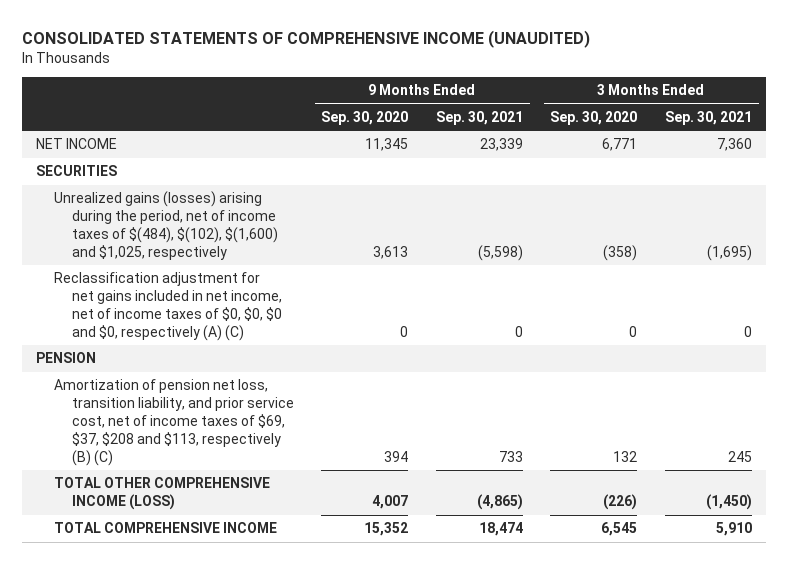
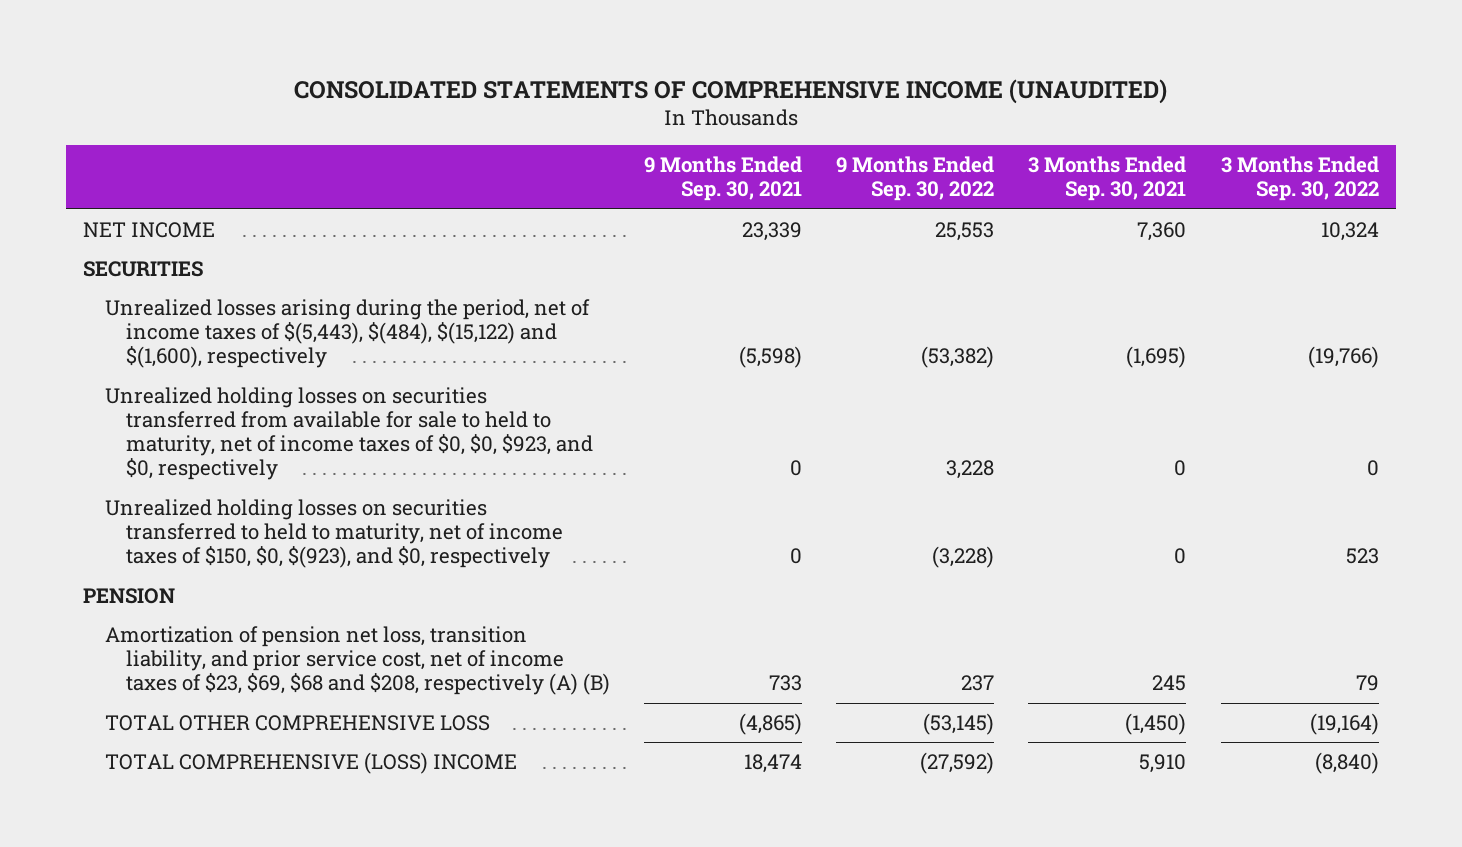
[321,111,409,126] Sep. 30, 2020 -> none
[550,111,638,126] Sep. 30, 2020 -> none
none -> [836,156,995,202] 9 Months Ended Sep. 30, 2022
none -> [1220,156,1379,202] 3 Months Ended Sep. 30, 2022
[54,272,282,342] Reclassification adjustment for net gains included in net income, net of income taxes of $0, $0, $0 and $0, respectively (A) (C) -> none
[54,191,278,261] Unrealized gains (losses) arising during the period, net of income taxes of $(484), $(102), $(1,600) and $1,025, respectively -> [104,298,590,369] Unrealized losses arising during the period, net of income taxes of $(5,443), $(484), $(15,122) and $(1,600), respectively
none -> [104,386,594,481] Unrealized holding losses on securities transferred from available for sale to held to maturity, net of income taxes of $0, $0, $923, and $0, respectively
none -> [104,498,564,569] Unrealized holding losses on securities transferred to held to maturity, net of income taxes of $150, $0, $(923), and $0, respectively
[54,379,294,466] Amortization of pension net loss, transition liability, and prior service cost, net of income taxes of $69, $37, $208 and $113, respectively (B) (C) -> [104,625,611,696] Amortization of pension net loss, transition liability, and prior service cost, net of income taxes of $23, $69, $68 and $208, respectively (A) (B)
[54,477,271,511] TOTAL OTHER COMPREHENSIVE INCOME (LOSS) -> [104,714,490,731] TOTAL OTHER COMPREHENSIVE LOSS
[54,522,278,534] TOTAL COMPREHENSIVE INCOME -> [104,751,517,774] TOTAL COMPREHENSIVE (LOSS) INCOME

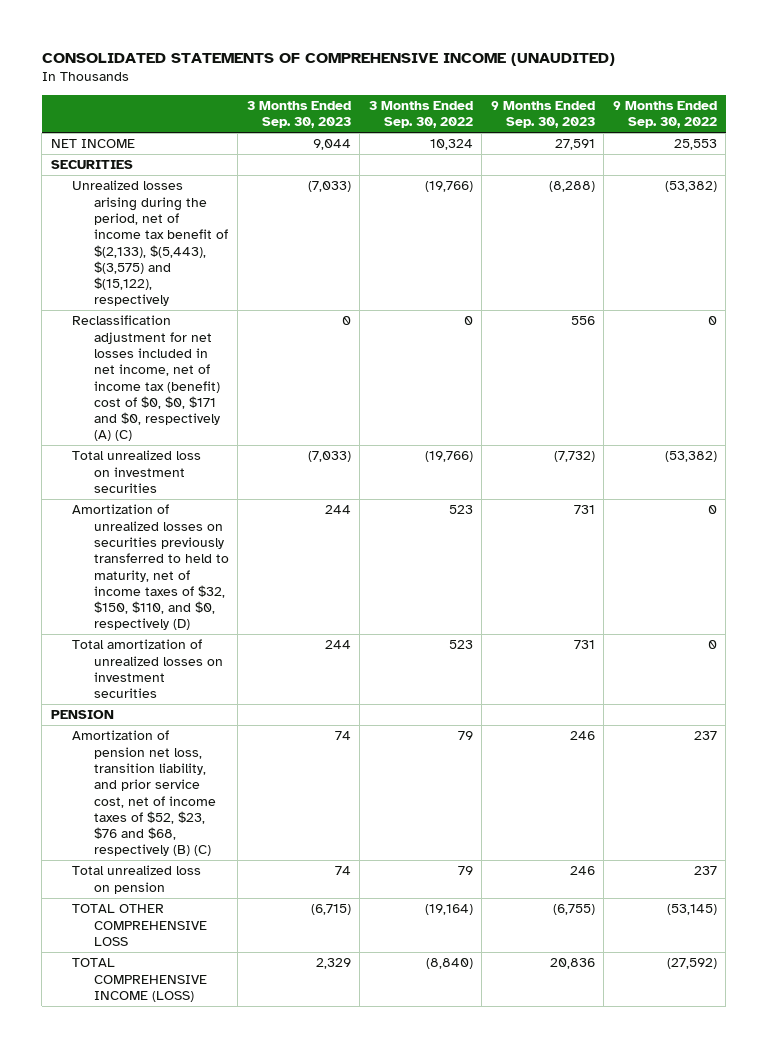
[644,156,803,202] 9 Months Ended Sep. 30, 2021 -> none
[1028,156,1187,202] 3 Months Ended Sep. 30, 2021 -> none
none -> [246,100,351,129] 3 Months Ended Sep. 30, 2023
none -> [490,100,595,129] 9 Months Ended Sep. 30, 2023
[104,386,594,481] Unrealized holding losses on securities transferred from available for sale to held to maturity, net of income taxes of $0, $0, $923, and $0, respectively -> none
[104,298,590,369] Unrealized losses arising during the period, net of income taxes of $(5,443), $(484), $(15,122) and $(1,600), respectively -> [72,180,228,307] Unrealized losses arising during the period, net of income tax benefit of $(2,133), $(5,443), $(3,575) and $(15,122), respectively
none -> [72,315,220,442] Reclassification adjustment for net losses included in net income, net of income tax (benefit) cost of $0, $0, $171 and $0, respectively (A) (C)
none -> [72,450,202,493] Total unrealized loss on investment securities
[104,498,564,569] Unrealized holding losses on securities transferred to held to maturity, net of income taxes of $150, $0, $(923), and $0, respectively -> [72,504,229,631] Amortization of unrealized losses on securities previously transferred to held to maturity, net of income taxes of $32, $150, $110, and $0, respectively (D)
[932,546,995,569] (3,228) -> [707,505,717,515] 0
none -> [72,639,223,699] Total amortization of unrealized losses on investment securities
[104,625,611,696] Amortization of pension net loss, transition liability, and prior service cost, net of income taxes of $23, $69, $68 and $208, respectively (A) (B) -> [72,730,216,857] Amortization of pension net loss, transition liability, and prior service cost, net of income taxes of $52, $23, $76 and $68, respectively (B) (C)
none -> [72,865,202,894] Total unrealized loss on pension
[104,751,517,774] TOTAL COMPREHENSIVE (LOSS) INCOME -> [72,958,207,1002] TOTAL COMPREHENSIVE INCOME (LOSS)

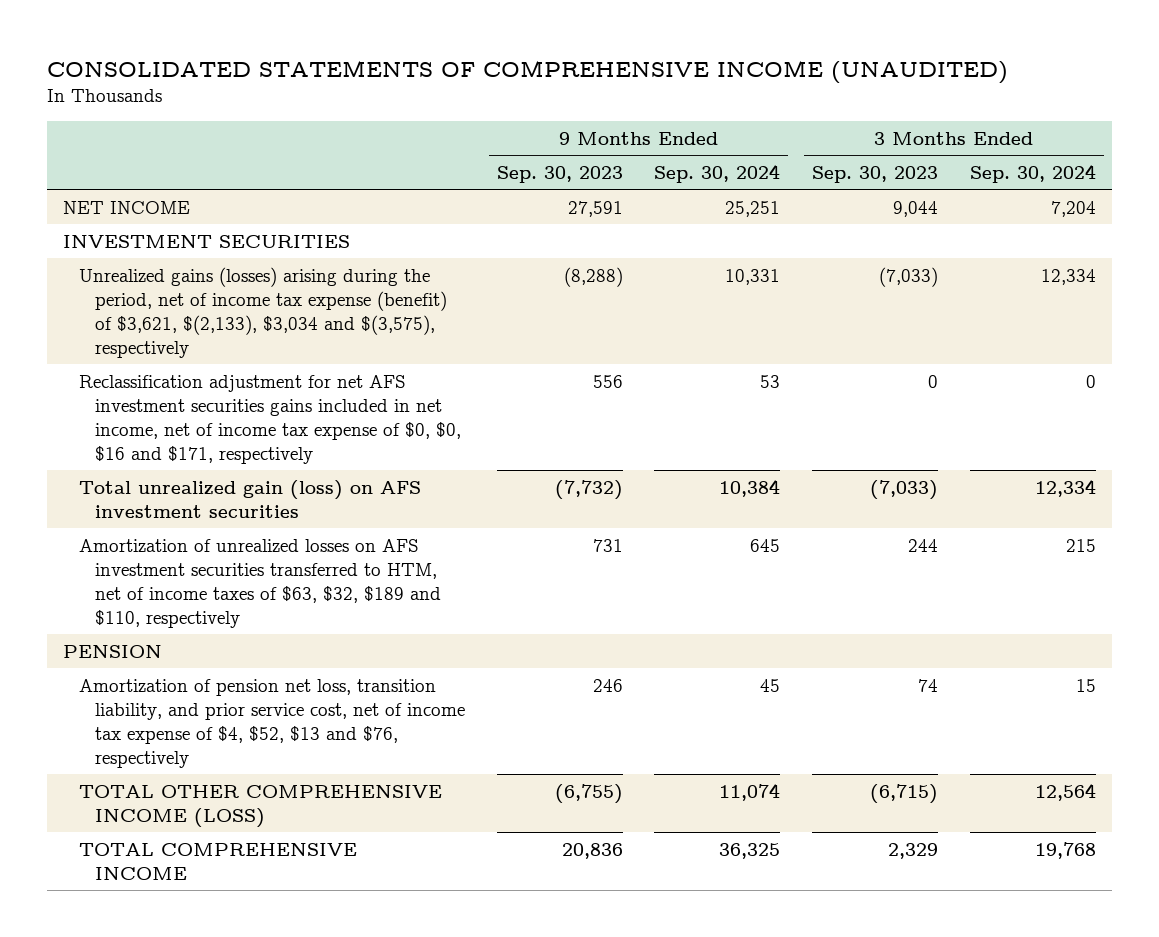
[368,100,473,129] 3 Months Ended Sep. 30, 2022 -> none
[612,100,717,129] 9 Months Ended Sep. 30, 2022 -> none
none -> [654,163,781,183] Sep. 30, 2024
none -> [969,163,1096,183] Sep. 30, 2024
[72,639,223,699] Total amortization of unrealized losses on investment securities -> none
[50,160,133,170] SECURITIES -> [62,234,350,248] INVESTMENT SECURITIES
[72,180,228,307] Unrealized losses arising during the period, net of income tax benefit of $(2,133), $(5,443), $(3,575) and $(15,122), respectively -> [78,266,447,358] Unrealized gains (losses) arising during the period, net of income tax expense (benefit) of $3,621, $(2,133), $3,034 and $(3,575), respectively
[72,315,220,442] Reclassification adjustment for net losses included in net income, net of income tax (benefit) cost of $0, $0, $171 and $0, respectively (A) (C) -> [78,374,461,464] Reclassification adjustment for net AFS investment securities gains included in net income, net of income tax expense of $0, $0, $16 and $171, respectively
[72,450,202,493] Total unrealized loss on investment securities -> [78,479,421,518] Total unrealized gain (loss) on AFS investment securities
[72,504,229,631] Amortization of unrealized losses on securities previously transferred to held to maturity, net of income taxes of $32, $150, $110, and $0, respectively (D) -> [78,538,441,628] Amortization of unrealized losses on AFS investment securities transferred to HTM, net of income taxes of $63, $32, $189 and $110, respectively
[72,865,202,894] Total unrealized loss on pension -> none
[72,730,216,857] Amortization of pension net loss, transition liability, and prior service cost, net of income taxes of $52, $23, $76 and $68, respectively (B) (C) -> [78,678,465,768] Amortization of pension net loss, transition liability, and prior service cost, net of income tax expense of $4, $52, $13 and $76, respectively
[72,904,207,946] TOTAL OTHER COMPREHENSIVE LOSS -> [78,784,442,828] TOTAL OTHER COMPREHENSIVE INCOME (LOSS)
[72,958,207,1002] TOTAL COMPREHENSIVE INCOME (LOSS) -> [78,842,357,880] TOTAL COMPREHENSIVE INCOME

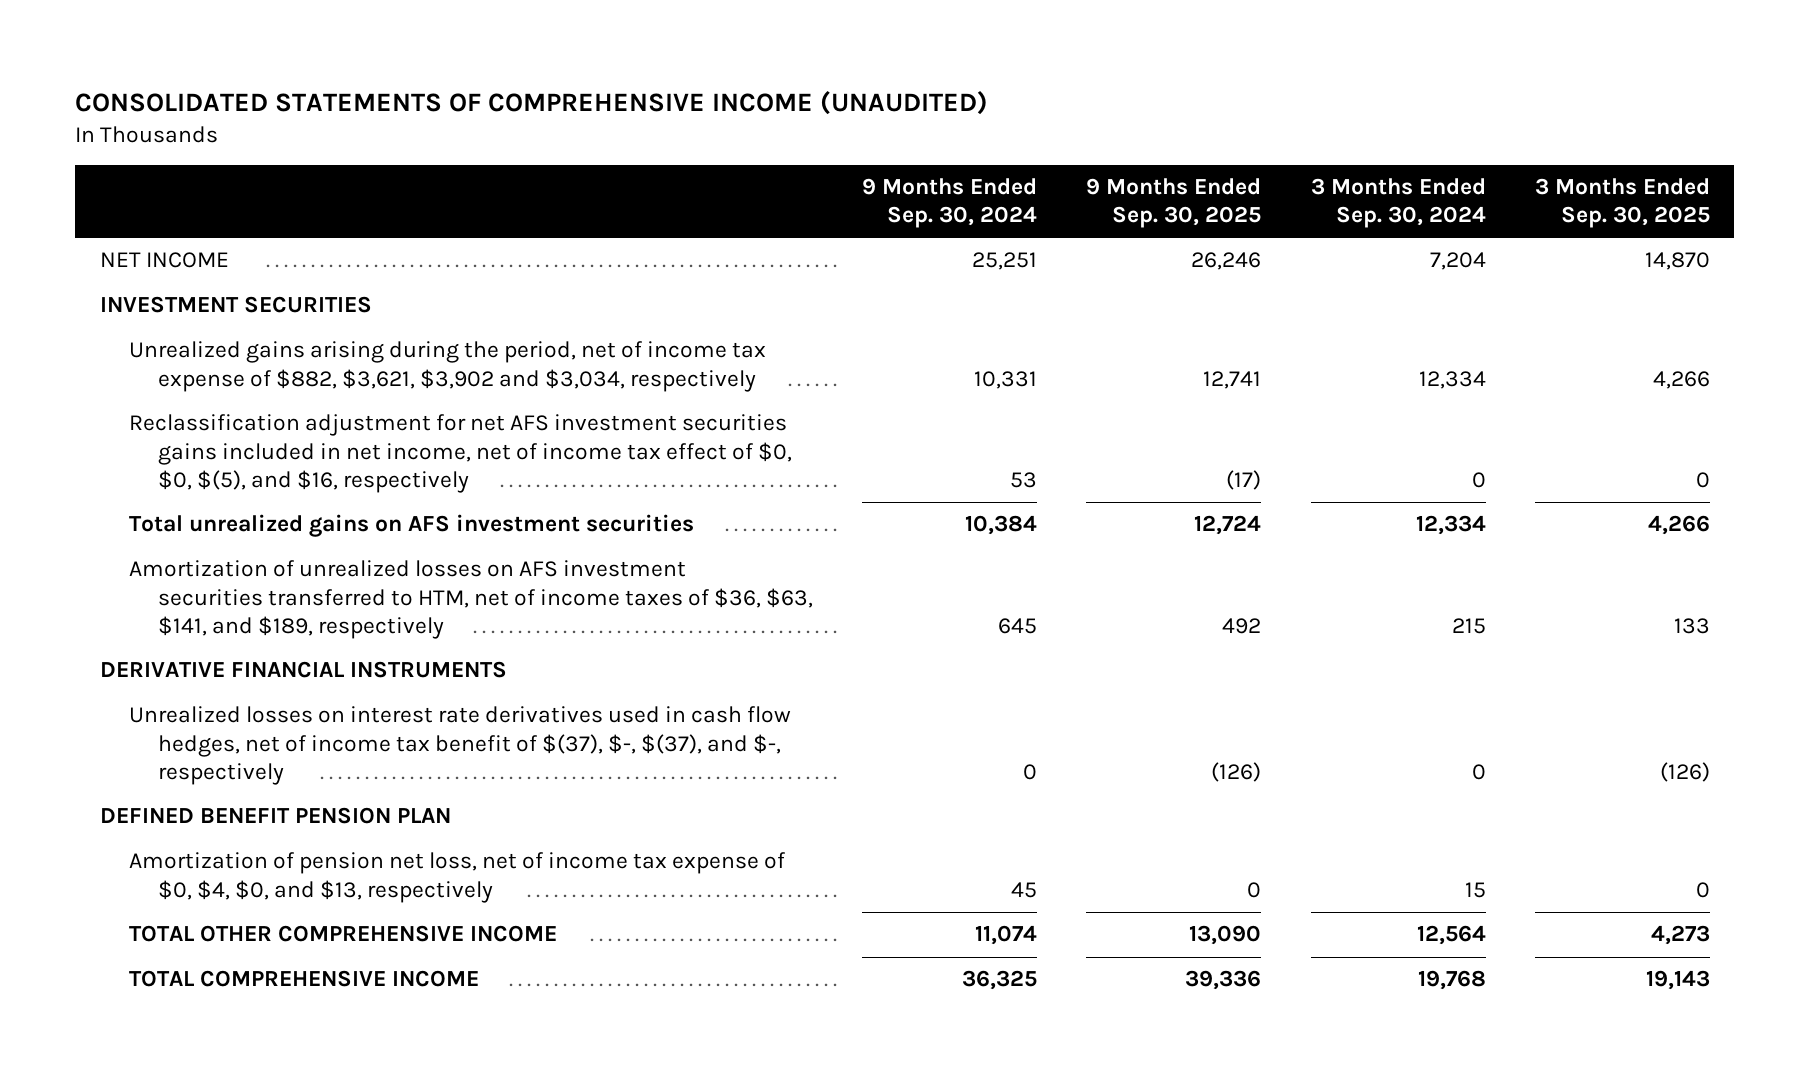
[496,165,623,183] Sep. 30, 2023 -> none
[812,165,939,183] Sep. 30, 2023 -> none
none -> [1086,178,1262,229] 9 Months Ended Sep. 30, 2025
none -> [1534,178,1710,229] 3 Months Ended Sep. 30, 2025
[78,266,447,358] Unrealized gains (losses) arising during the period, net of income tax expense (benefit) of $3,621, $(2,133), $3,034 and $(3,575), respectively -> [128,341,766,392] Unrealized gains arising during the period, net of income tax expense of $882, $3,621, $3,902 and $3,034, respectively
[78,374,461,464] Reclassification adjustment for net AFS investment securities gains included in net income, net of income tax expense of $0, $0, $16 and $171, respectively -> [128,414,792,494] Reclassification adjustment for net AFS investment securities gains included in net income, net of income tax effect of $0, $0, $(5), and $16, respectively
[78,479,421,518] Total unrealized gain (loss) on AFS investment securities -> [128,514,694,538] Total unrealized gains on AFS investment securities
[78,538,441,628] Amortization of unrealized losses on AFS investment securities transferred to HTM, net of income taxes of $63, $32, $189 and $110, respectively -> [128,560,813,640] Amortization of unrealized losses on AFS investment securities transferred to HTM, net of income taxes of $36, $63, $141, and $189, respectively
none -> [100,661,508,679] DERIVATIVE FINANCIAL INSTRUMENTS
none -> [128,706,791,786] Unrealized losses on interest rate derivatives used in cash flow hedges, net of income tax benefit of $(37), $-, $(37), and $-, respectively
[62,644,162,658] PENSION -> [100,807,452,825] DEFINED BENEFIT PENSION PLAN
[78,678,465,768] Amortization of pension net loss, transition liability, and prior service cost, net of income tax expense of $4, $52, $13 and $76, respectively -> [128,852,785,903] Amortization of pension net loss, net of income tax expense of $0, $4, $0, and $13, respectively
[78,784,442,828] TOTAL OTHER COMPREHENSIVE INCOME (LOSS) -> [128,925,557,943] TOTAL OTHER COMPREHENSIVE INCOME

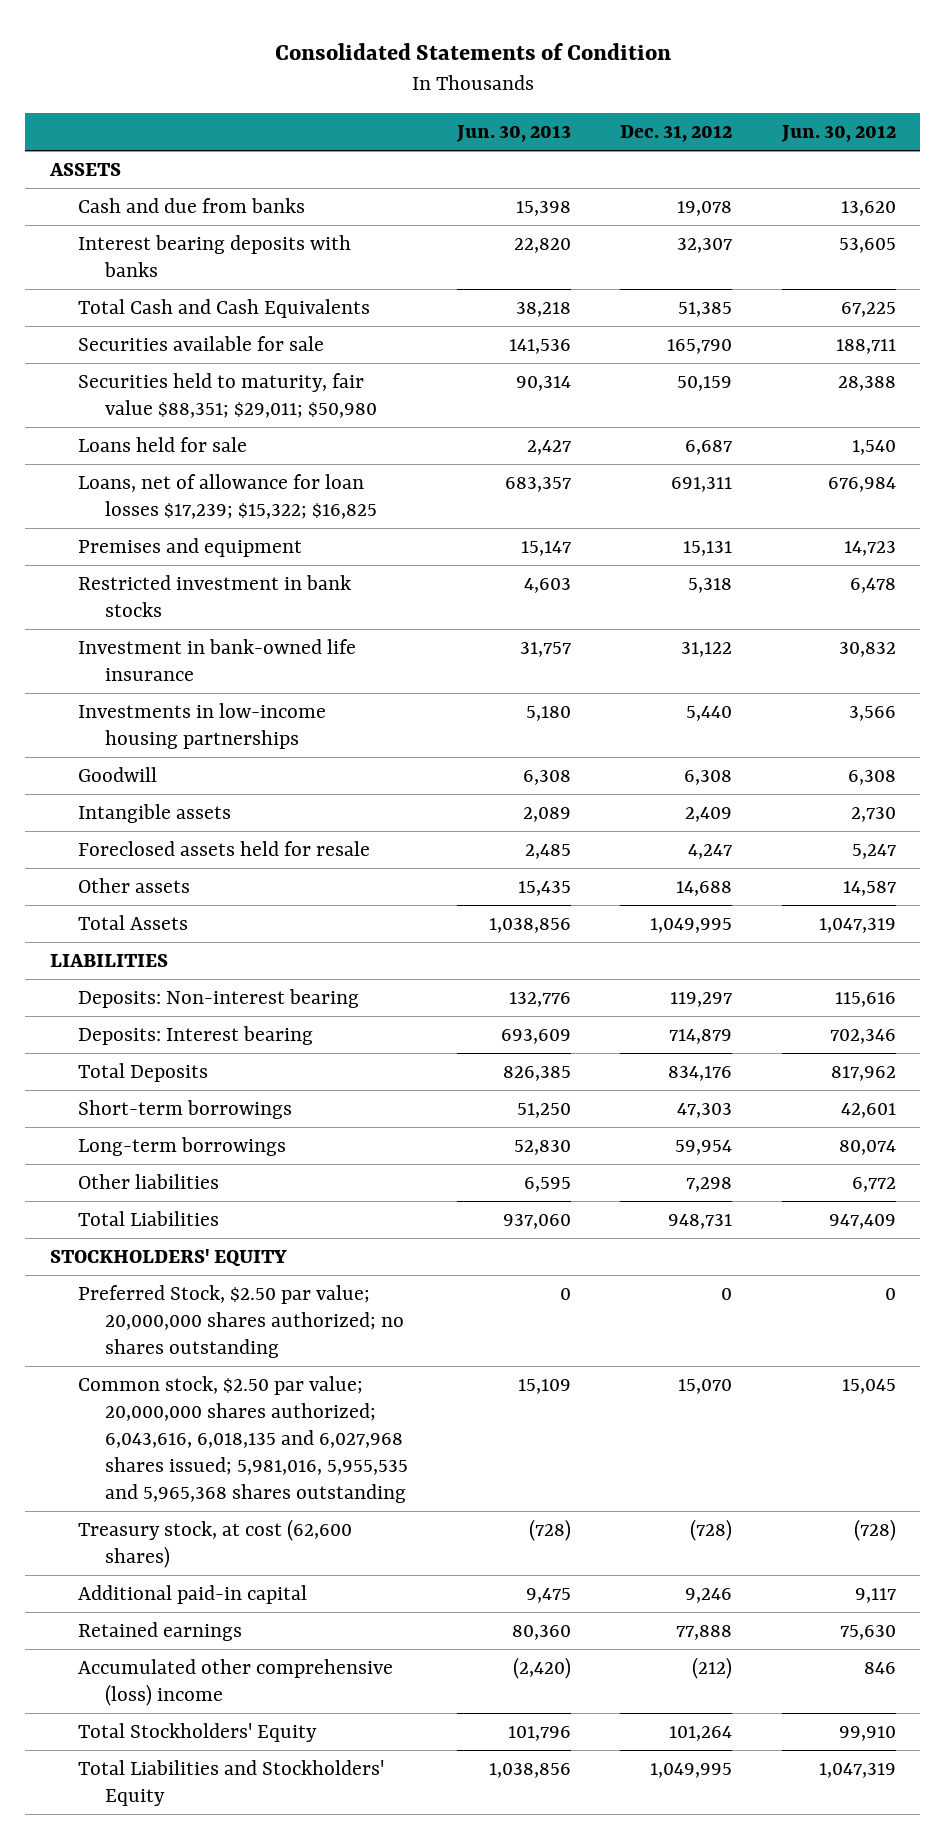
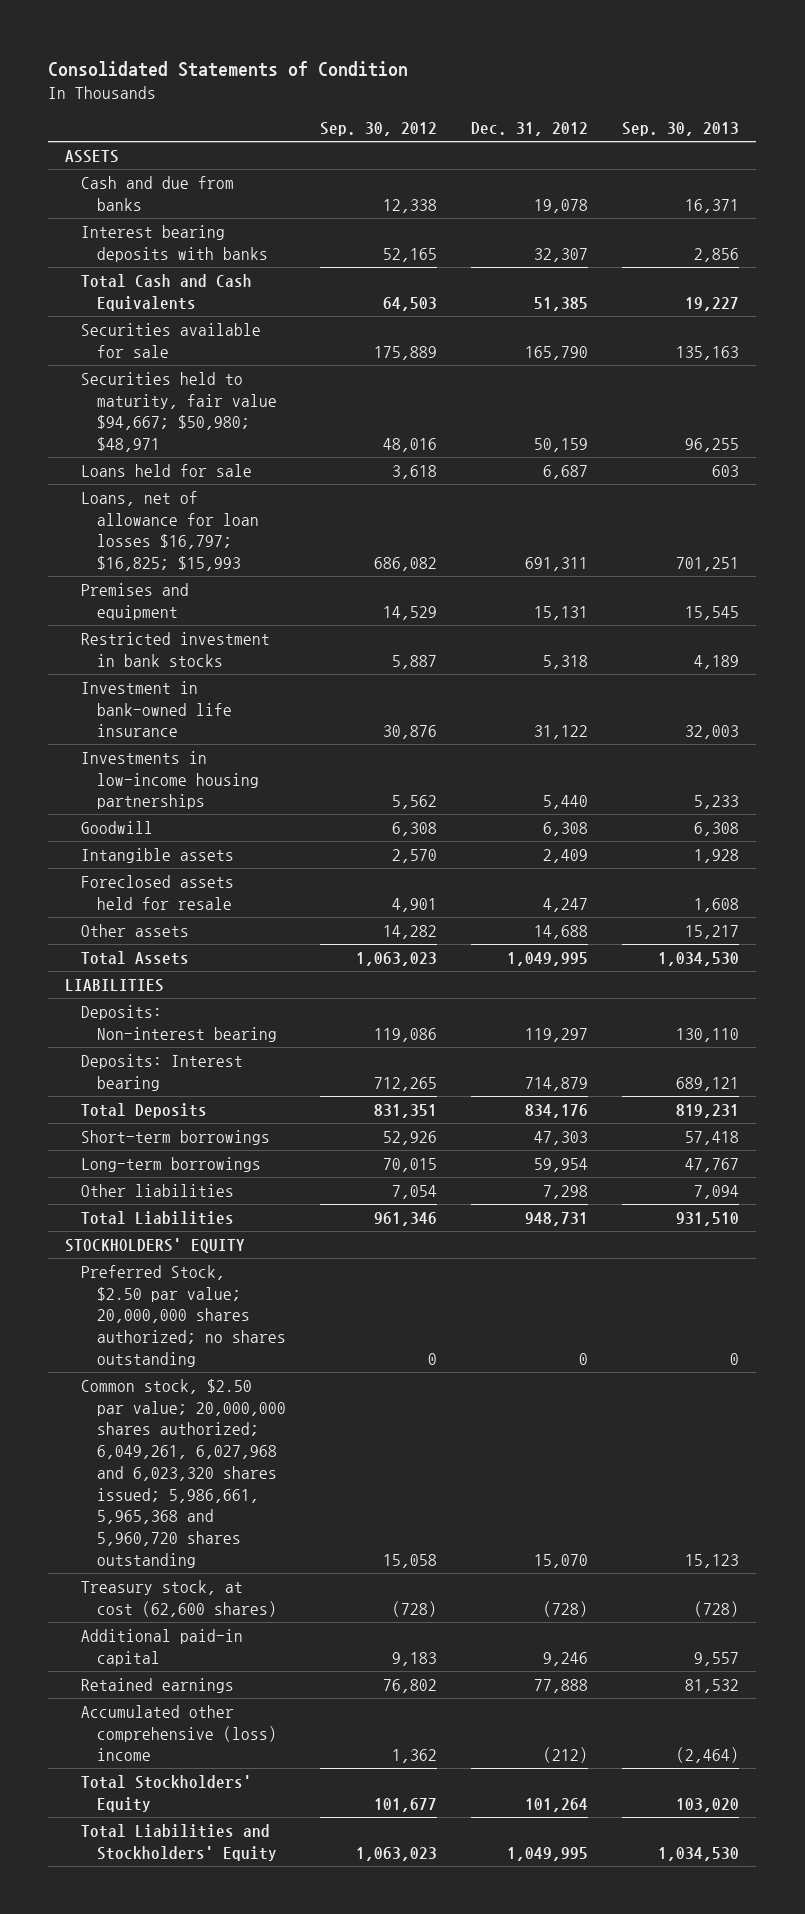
[456,125,572,143] Jun. 30, 2013 -> none
[780,125,896,143] Jun. 30, 2012 -> none
none -> [320,122,438,137] Sep. 30, 2012
none -> [622,122,740,137] Sep. 30, 2013
[77,373,378,418] Securities held to maturity, fair value $88,351; $29,011; $50,980 -> [81,371,278,453] Securities held to maturity, fair value $94,667; $50,980; $48,971
[77,474,378,519] Loans, net of allowance for loan losses $17,239; $15,322; $16,825 -> [81,490,260,572] Loans, net of allowance for loan losses $16,797; $16,825; $15,993
[77,1376,409,1503] Common stock, $2.50 par value; 20,000,000 shares authorized; 6,043,616, 6,018,135 and 6,027,968 shares issued; 5,981,016, 5,955,535 and 5,965,368 shares outstanding -> [81,1378,287,1568] Common stock, $2.50 par value; 20,000,000 shares authorized; 6,049,261, 6,027,968 and 6,023,320 shares issued; 5,986,661, 5,965,368 and 5,960,720 shares outstanding

